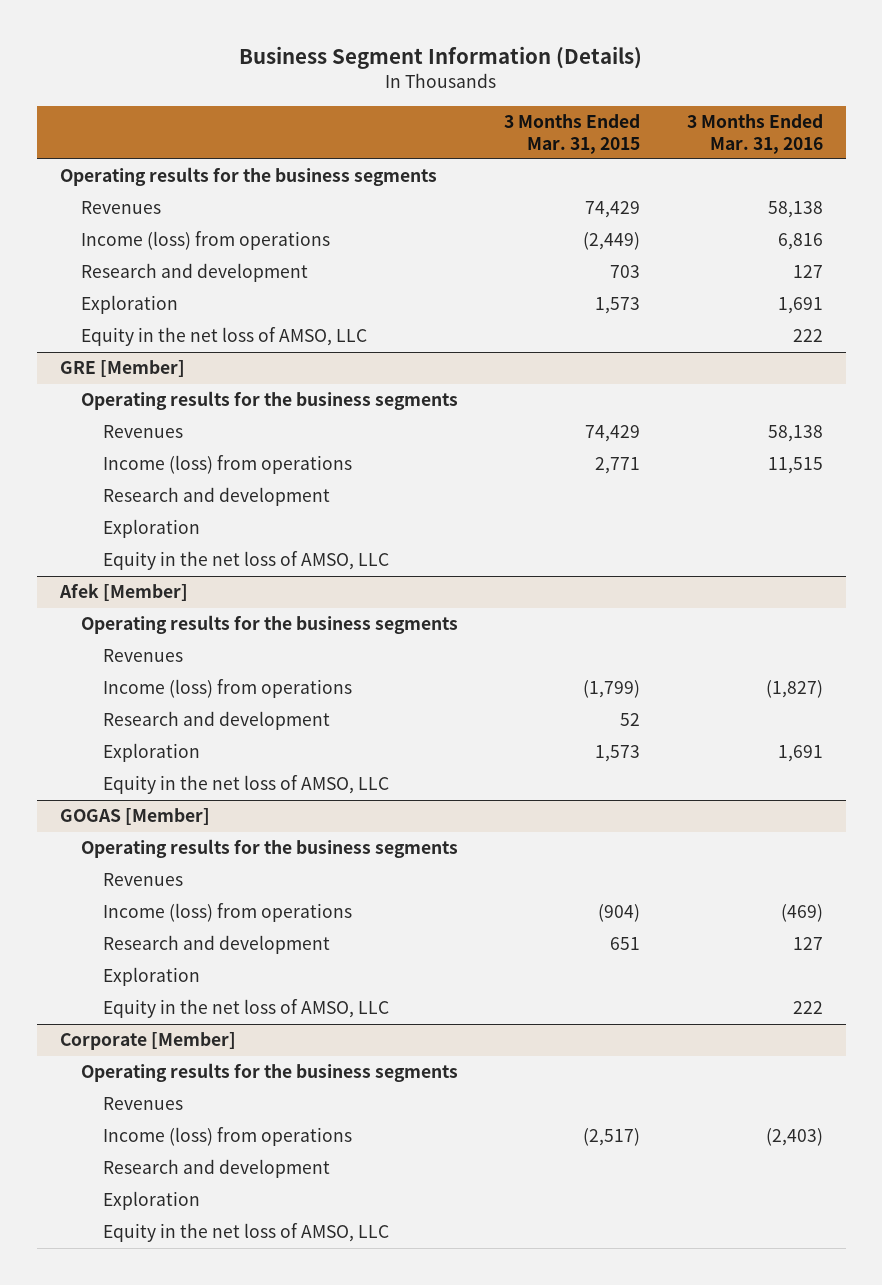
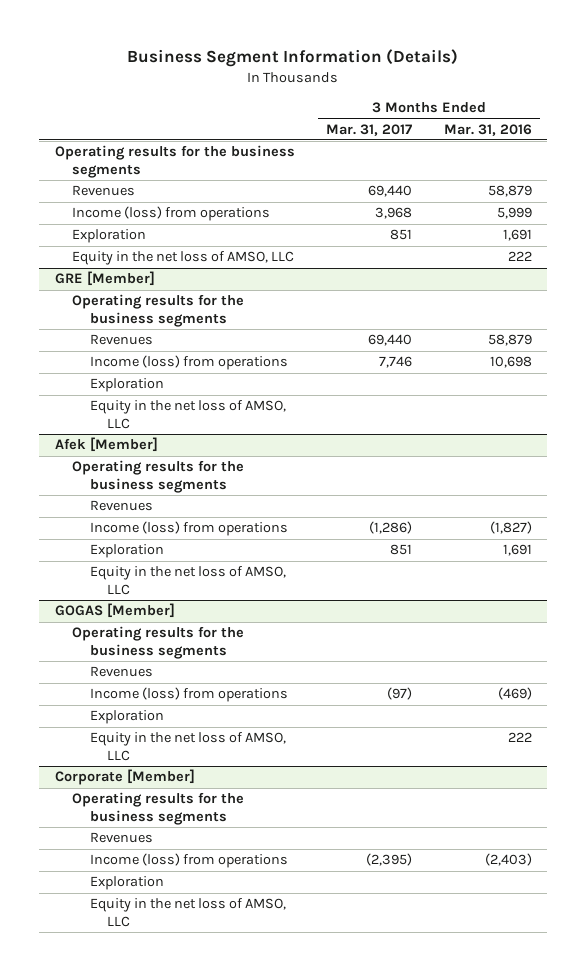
[504,113,641,154] 3 Months Ended Mar. 31, 2015 -> none
none -> [326,123,413,136] Mar. 31, 2017
[81,263,309,283] Research and development -> none
[767,201,823,219] 58,138 -> [487,185,532,198] 58,879
[777,233,823,251] 6,816 -> [496,207,532,220] 5,999
[102,487,330,507] Research and development -> none
[767,425,823,443] 58,138 -> [487,334,532,347] 58,879
[767,457,823,475] 11,515 -> [489,356,532,369] 10,698
[102,711,330,731] Research and development -> none
[102,935,330,955] Research and development -> none
[102,1159,330,1179] Research and development -> none

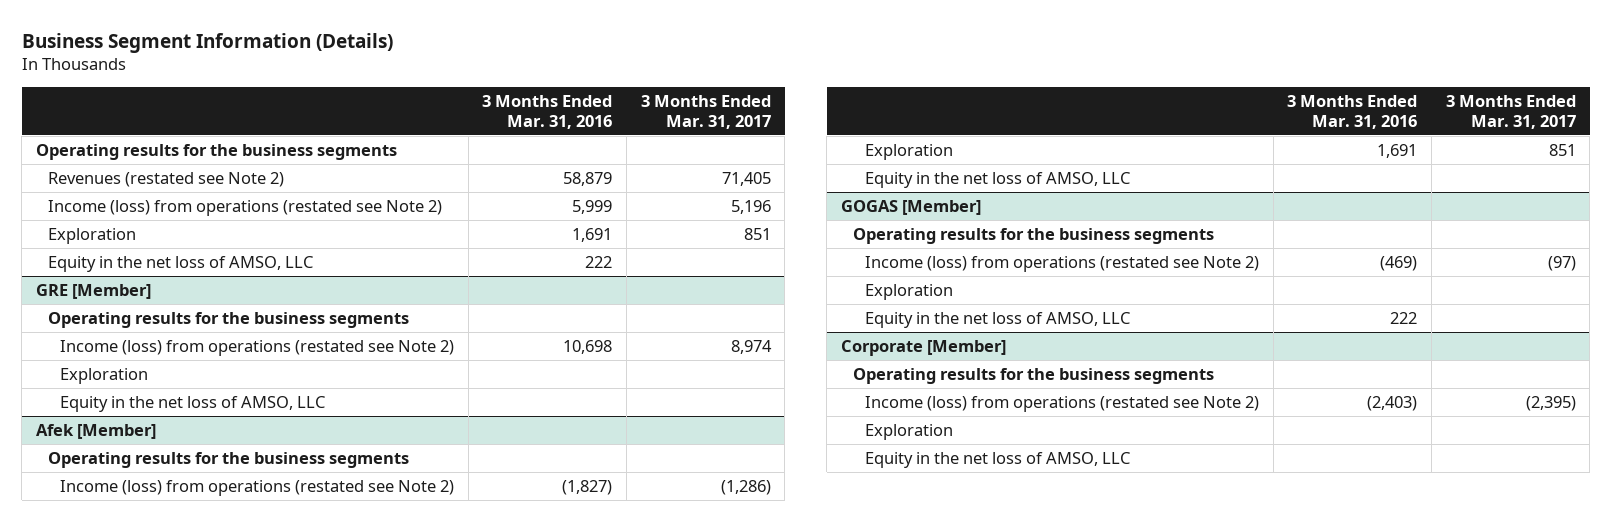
[72,185,136,197] Revenues -> [47,171,284,187] Revenues (restated see Note 2)
[368,185,413,198] 69,440 -> [721,171,771,186] 71,405
[72,206,271,222] Income (loss) from operations -> [47,199,442,216] Income (loss) from operations (restated see Note 2)
[375,207,413,220] 3,968 -> [730,199,771,214] 5,196
[89,334,153,346] Revenues -> none
[89,355,288,371] Income (loss) from operations -> [60,339,455,356] Income (loss) from operations (restated see Note 2)
[379,356,413,369] 7,746 -> [730,339,772,354] 8,974
[89,500,153,512] Revenues -> none
[89,521,288,537] Income (loss) from operations -> [60,479,455,496] Income (loss) from operations (restated see Note 2)
[89,666,153,678] Revenues -> none
[89,687,288,703] Income (loss) from operations -> [865,255,1260,272] Income (loss) from operations (restated see Note 2)
[89,832,153,844] Revenues -> none
[89,853,288,869] Income (loss) from operations -> [865,395,1260,412] Income (loss) from operations (restated see Note 2)

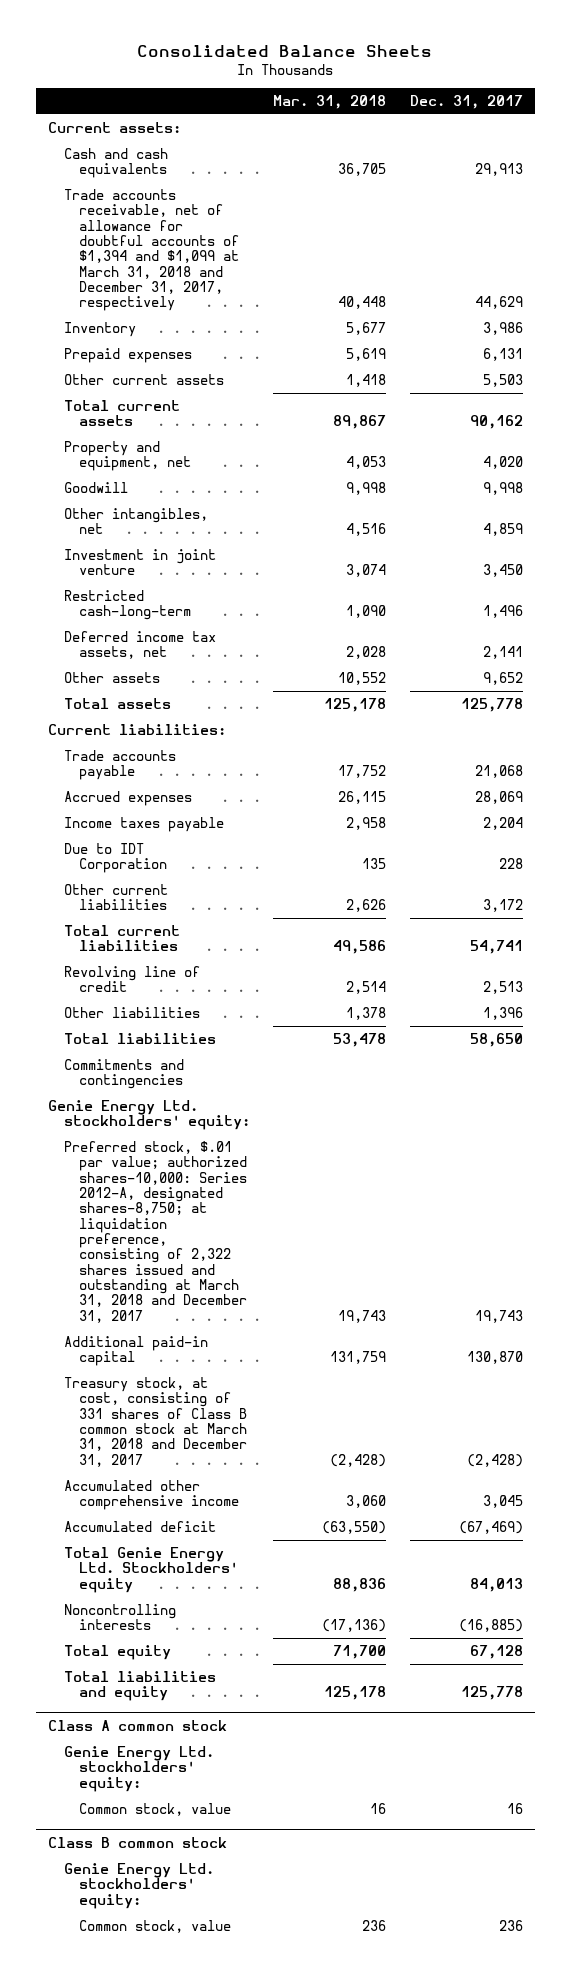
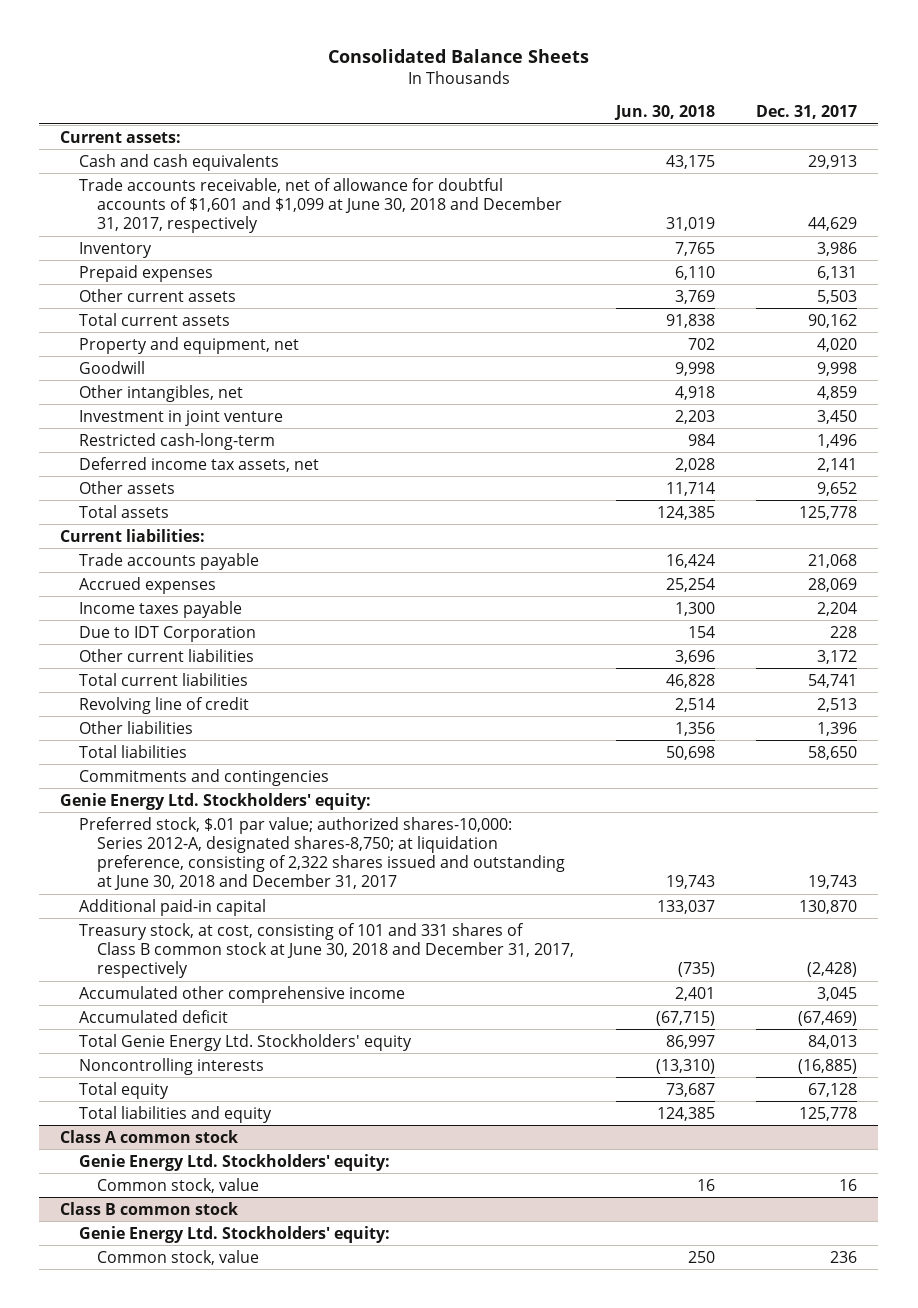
[273,95,387,110] Mar. 31, 2018 -> none
none -> [613,105,715,121] Jun. 30, 2018
[63,189,240,312] Trade accounts receivable, net of allowance for doubtful accounts of $1,394 and $1,099 at March 31, 2018 and December 31, 2017, respectively -> [78,177,562,234] Trade accounts receivable, net of allowance for doubtful accounts of $1,601 and $1,099 at June 30, 2018 and December 31, 2017, respectively
[47,1100,250,1131] Genie Energy Ltd. stockholders' equity: -> [60,792,372,810] Genie Energy Ltd. Stockholders' equity:
[63,1141,248,1323] Preferred stock, $.01 par value; authorized shares-10,000: Series 2012-A, designated shares-8,750; at liquidation preference, consisting of 2,322 shares issued and outstanding at March 31, 2018 and December 31, 2017 -> [78,816,565,891] Preferred stock, $.01 par value; authorized shares-10,000: Series 2012-A, designated shares-8,750; at liquidation preference, consisting of 2,322 shares issued and outstanding at June 30, 2018 and December 31, 2017
[63,1377,248,1467] Treasury stock, at cost, consisting of 331 shares of Class B common stock at March 31, 2018 and December 31, 2017 -> [78,922,574,979] Treasury stock, at cost, consisting of 101 and 331 shares of Class B common stock at June 30, 2018 and December 31, 2017, respectively
[63,1746,214,1792] Genie Energy Ltd. stockholders' equity: -> [78,1153,390,1171] Genie Energy Ltd. Stockholders' equity:
[63,1863,214,1909] Genie Energy Ltd. stockholders' equity: -> [78,1225,390,1243] Genie Energy Ltd. Stockholders' equity:

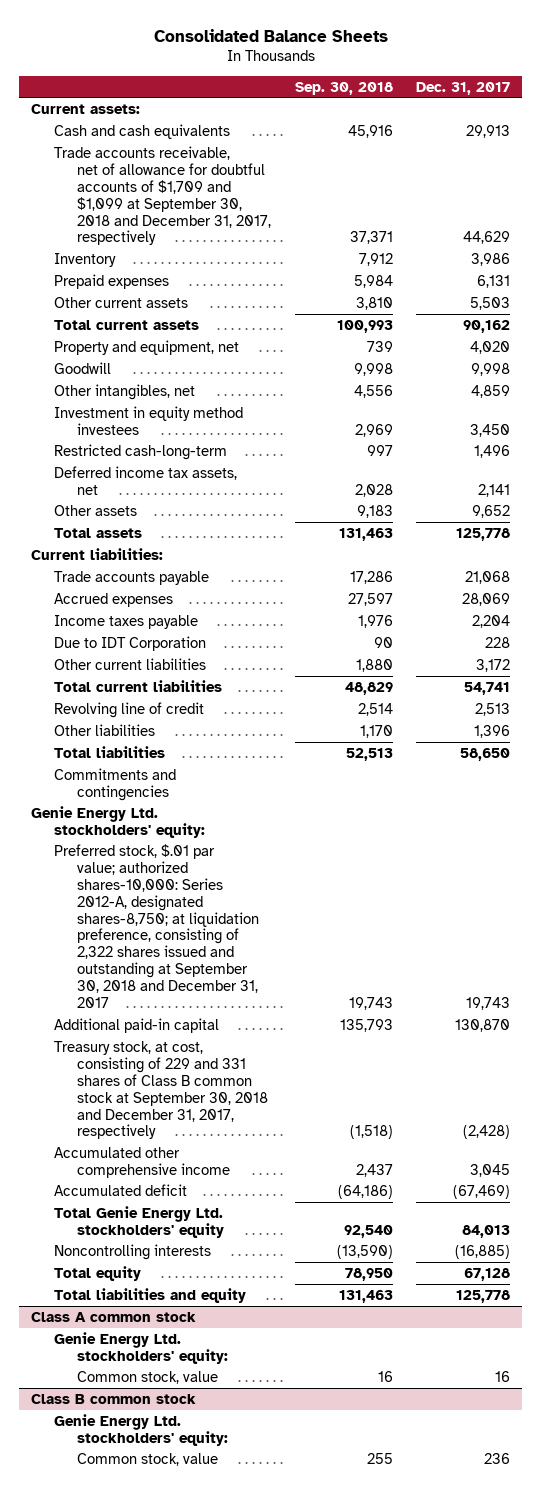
[613,105,715,121] Jun. 30, 2018 -> none
none -> [294,81,393,95] Sep. 30, 2018
[78,177,562,234] Trade accounts receivable, net of allowance for doubtful accounts of $1,601 and $1,099 at June 30, 2018 and December 31, 2017, respectively -> [54,145,272,246] Trade accounts receivable, net of allowance for doubtful accounts of $1,709 and $1,099 at September 30, 2018 and December 31, 2017, respectively
[78,409,283,426] Investment in joint venture -> [54,405,244,435] Investment in equity method investees
[60,792,372,810] Genie Energy Ltd. Stockholders' equity: -> [31,805,206,838] Genie Energy Ltd. stockholders' equity:
[78,816,565,891] Preferred stock, $.01 par value; authorized shares-10,000: Series 2012-A, designated shares-8,750; at liquidation preference, consisting of 2,322 shares issued and outstanding at June 30, 2018 and December 31, 2017 -> [54,843,260,1009] Preferred stock, $.01 par value; authorized shares-10,000: Series 2012-A, designated shares-8,750; at liquidation preference, consisting of 2,322 shares issued and outstanding at September 30, 2018 and December 31, 2017
[78,922,574,979] Treasury stock, at cost, consisting of 101 and 331 shares of Class B common stock at June 30, 2018 and December 31, 2017, respectively -> [54,1040,269,1140] Treasury stock, at cost, consisting of 229 and 331 shares of Class B common stock at September 30, 2018 and December 31, 2017, respectively
[78,1033,412,1051] Total Genie Energy Ltd. Stockholders' equity -> [54,1205,225,1238] Total Genie Energy Ltd. stockholders' equity
[78,1153,390,1171] Genie Energy Ltd. Stockholders' equity: -> [54,1331,229,1364] Genie Energy Ltd. stockholders' equity:
[78,1225,390,1243] Genie Energy Ltd. Stockholders' equity: -> [54,1413,229,1446] Genie Energy Ltd. stockholders' equity:

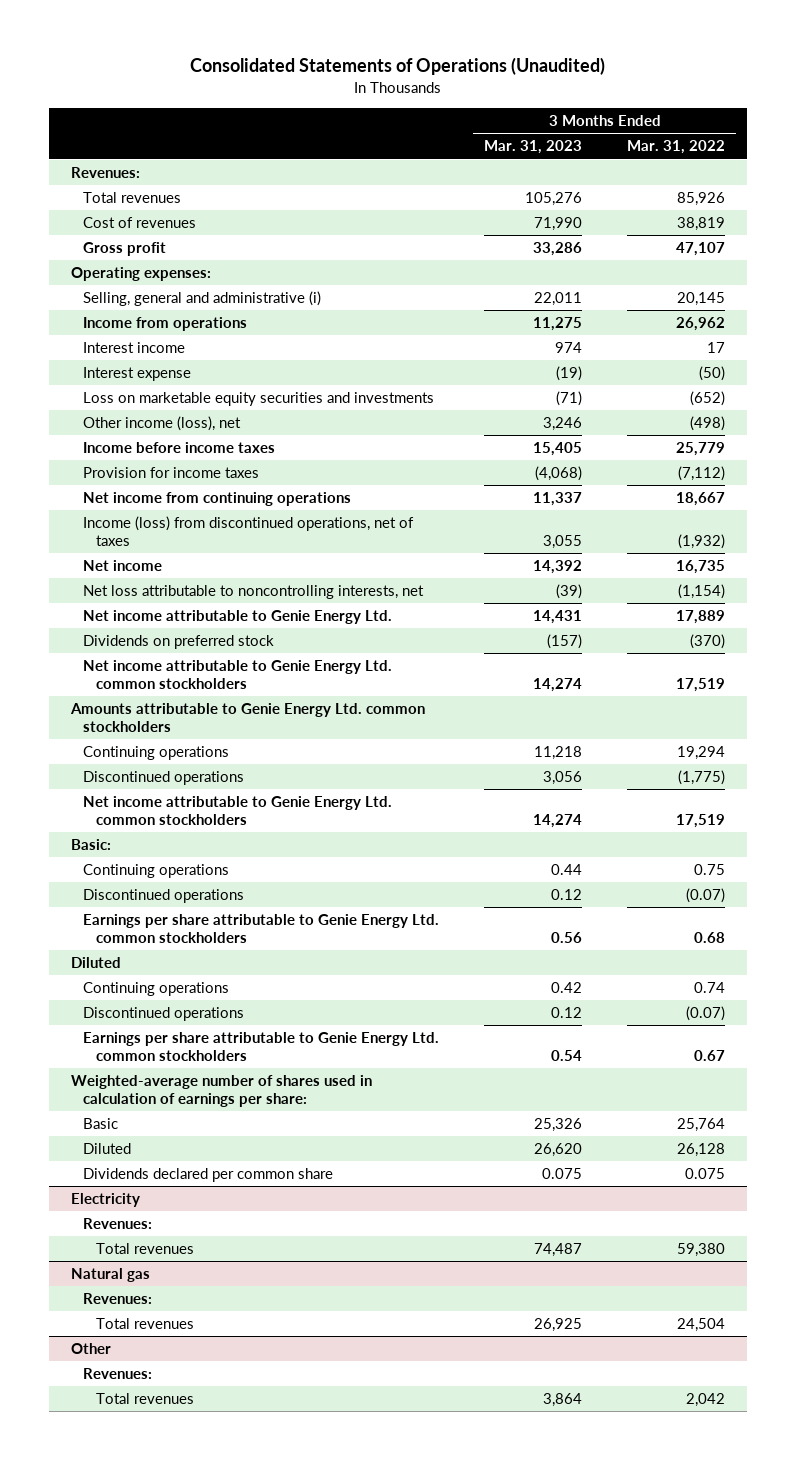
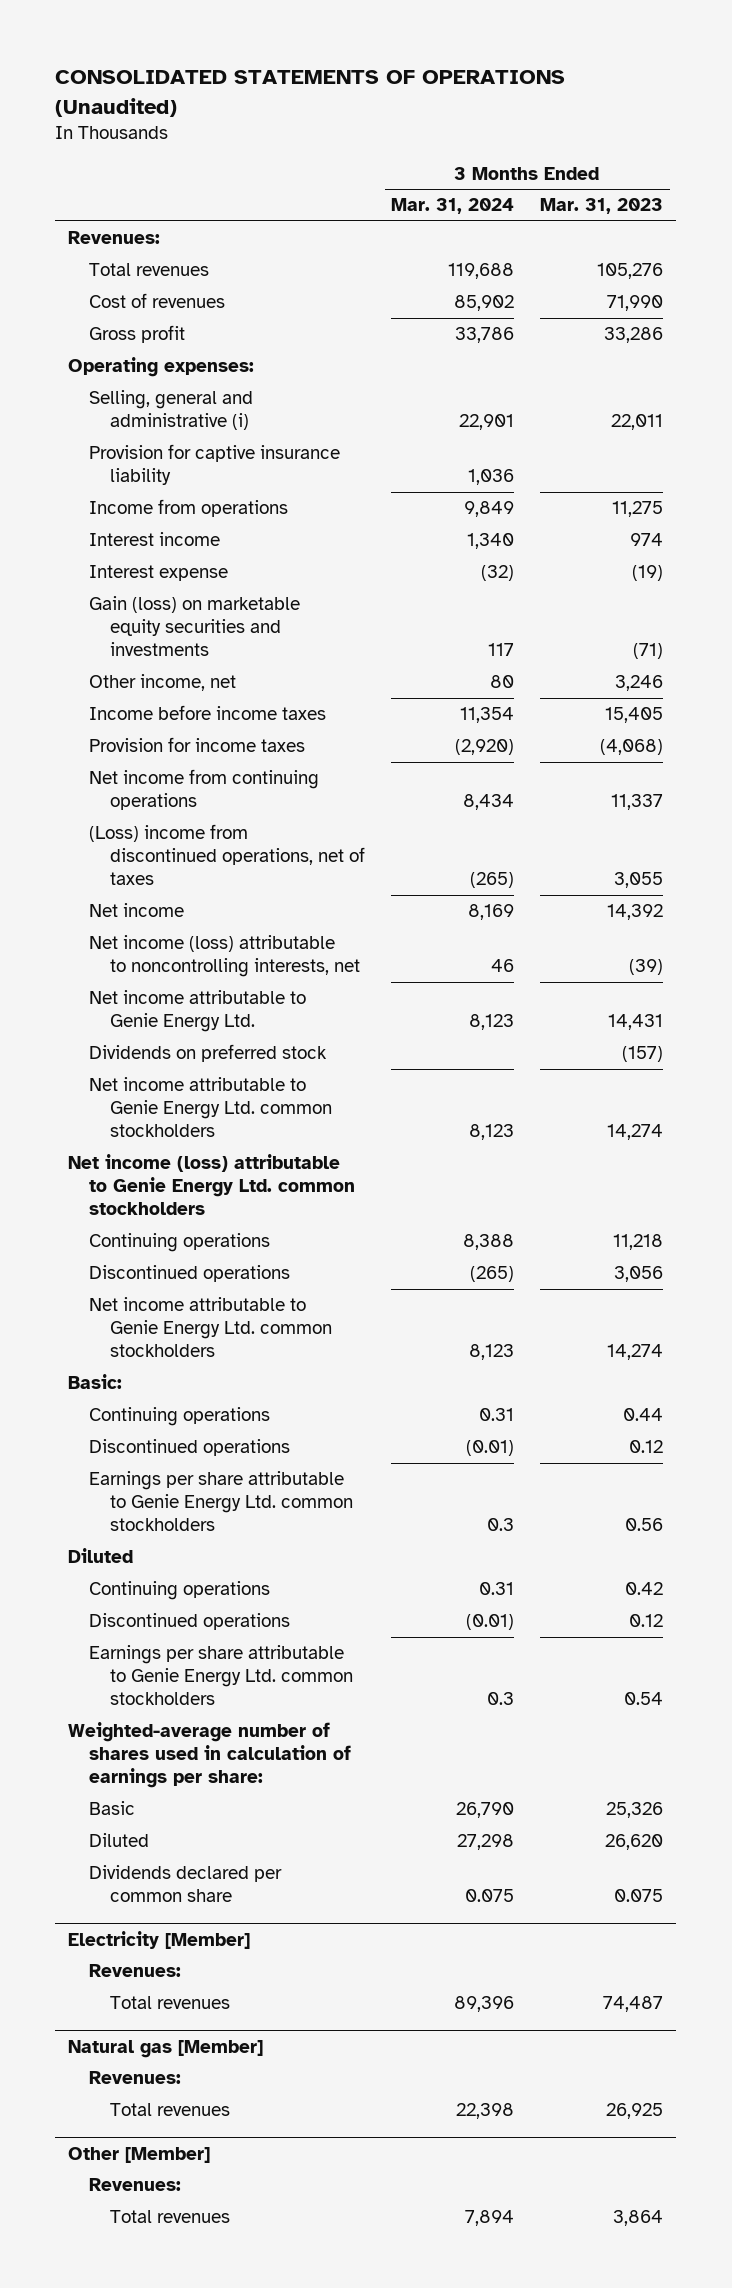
[190,57,606,76] Consolidated Statements of Operations (Unaudited) -> [55,70,566,117] CONSOLIDATED STATEMENTS OF OPERATIONS (Unaudited)
[626,140,725,155] Mar. 31, 2022 -> none
none -> [391,198,515,215] Mar. 31, 2024
none -> [89,444,341,486] Provision for captive insurance liability
[83,392,435,407] Loss on marketable equity securities and investments -> [89,596,301,657] Gain (loss) on marketable equity securities and investments
[83,416,242,432] Other income (loss), net -> [89,674,237,692] Other income, net
[83,516,415,546] Income (loss) from discontinued operations, net of taxes -> [89,824,365,886] (Loss) income from discontinued operations, net of taxes
[83,585,425,600] Net loss attributable to noncontrolling interests, net -> [89,935,360,978] Net income (loss) attributable to noncontrolling interests, net
[70,703,426,732] Amounts attributable to Genie Energy Ltd. common stockholders -> [68,1154,356,1216] Net income (loss) attributable to Genie Energy Ltd. common stockholders
[71,1193,141,1208] Electricity -> [68,1930,251,1949] Electricity [Member]
[71,1268,151,1283] Natural gas -> [68,2039,264,2058] Natural gas [Member]
[71,1343,112,1355] Other -> [68,2146,211,2163] Other [Member]

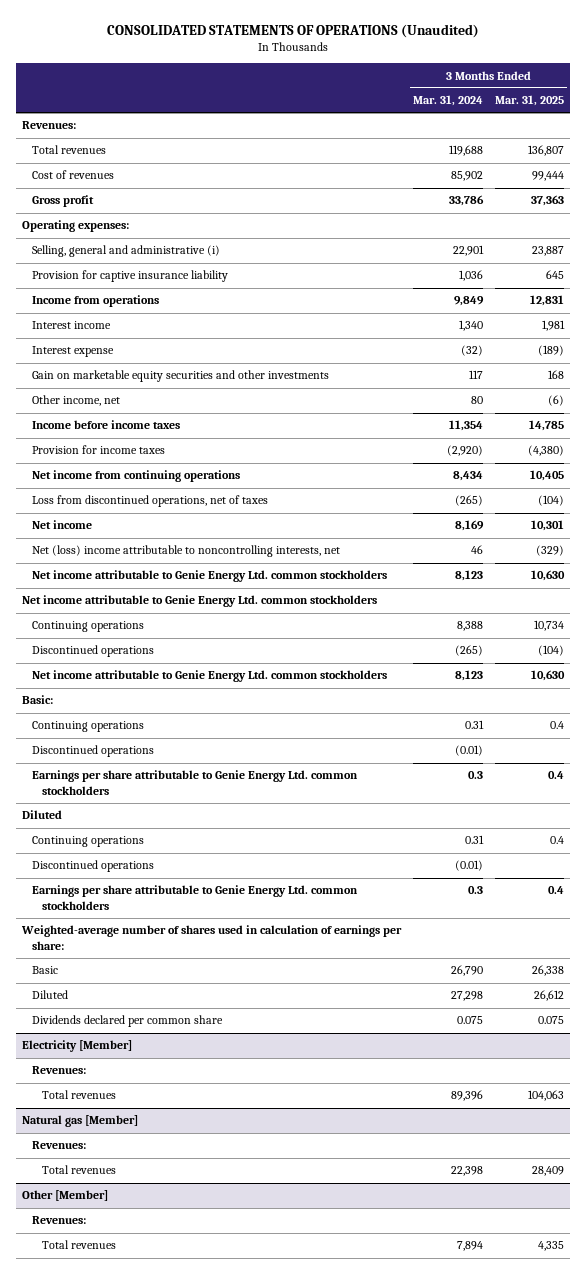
[540,198,664,215] Mar. 31, 2023 -> none
none -> [495,95,565,107] Mar. 31, 2025
[89,596,301,657] Gain (loss) on marketable equity securities and investments -> [31,370,329,383] Gain on marketable equity securities and other investments
[89,824,365,886] (Loss) income from discontinued operations, net of taxes -> [31,495,268,508] Loss from discontinued operations, net of taxes
[89,990,307,1033] Net income attributable to Genie Energy Ltd. -> none
[89,1044,328,1063] Dividends on preferred stock -> none
[89,935,360,978] Net income (loss) attributable to noncontrolling interests, net -> [31,545,340,558] Net (loss) income attributable to noncontrolling interests, net
[68,1154,356,1216] Net income (loss) attributable to Genie Energy Ltd. common stockholders -> [21,595,377,608] Net income attributable to Genie Energy Ltd. common stockholders

